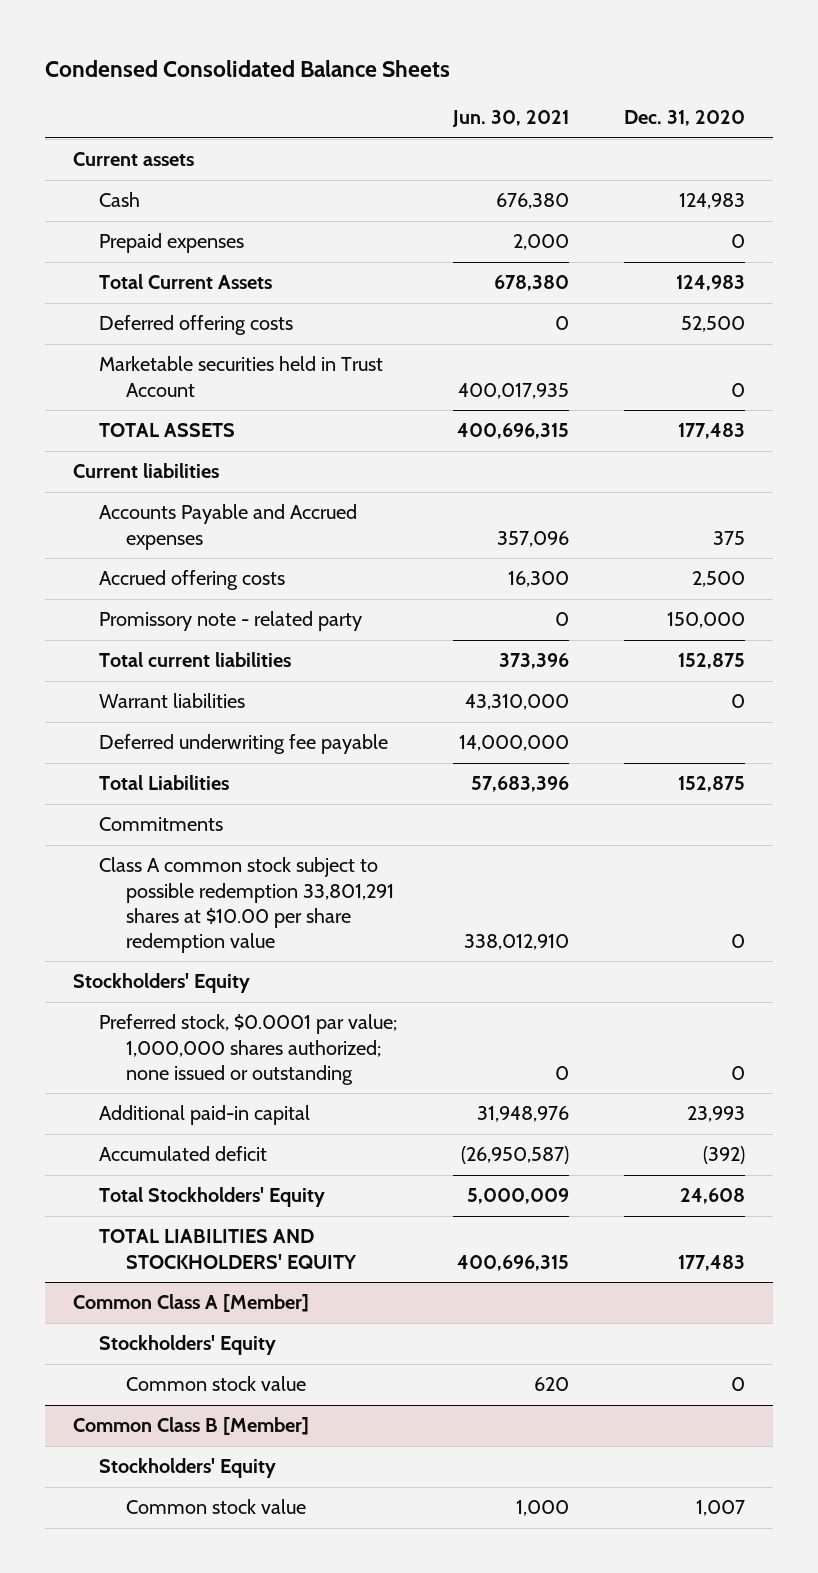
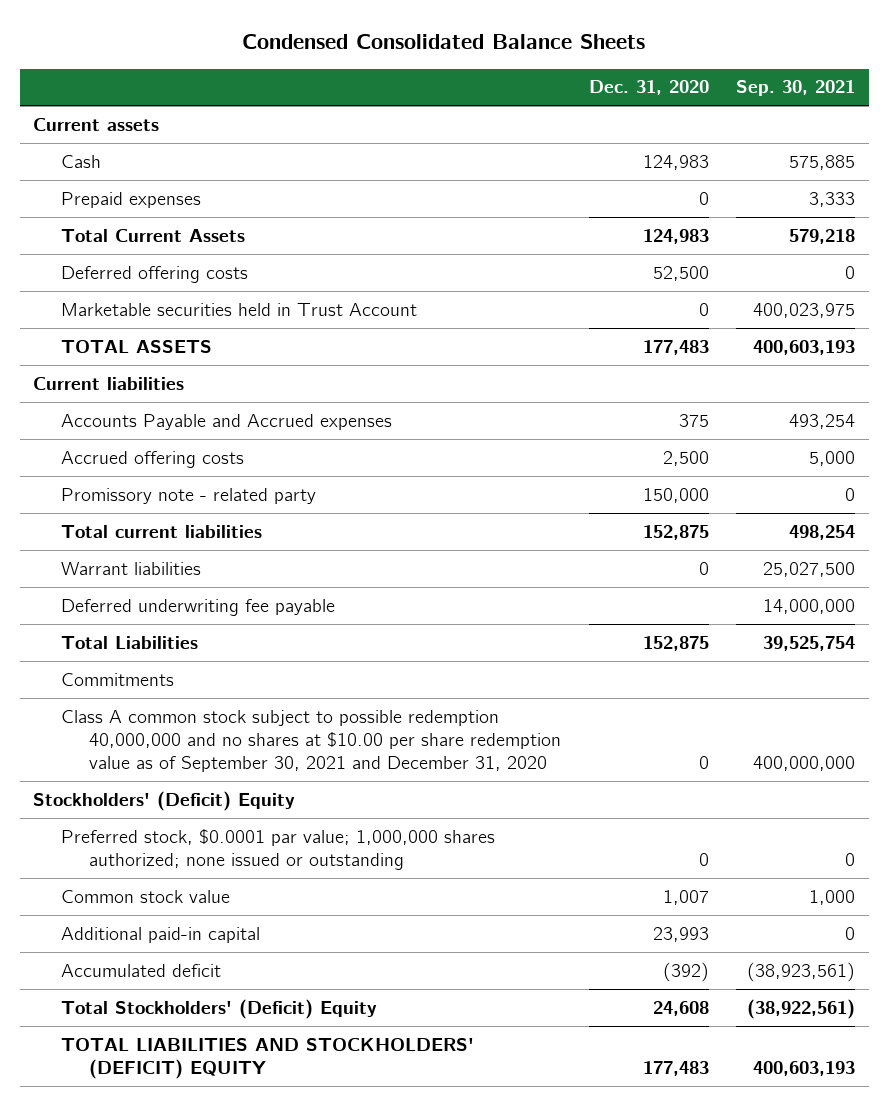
[451,110,569,128] Jun. 30, 2021 -> none
none -> [736,80,856,97] Sep. 30, 2021
[99,857,394,953] Class A common stock subject to possible redemption 33,801,291 shares at $10.00 per share redemption value -> [61,709,562,773] Class A common stock subject to possible redemption 40,000,000 and no shares at $10.00 per share redemption value as of September 30, 2021 and December 31, 2020
[73,973,251,994] Stockholders' Equity -> [33,790,296,811] Stockholders' (Deficit) Equity
none -> [61,889,231,903] Common stock value
[73,1294,310,1313] Common Class A [Member] -> none
[99,1335,277,1356] Stockholders' Equity -> none
[125,1376,306,1392] Common stock value -> none
[73,1417,310,1436] Common Class B [Member] -> none
[99,1458,277,1479] Stockholders' Equity -> none
[125,1499,306,1515] Common stock value -> none
[99,1187,326,1208] Total Stockholders' Equity -> [61,998,378,1019] Total Stockholders' (Deficit) Equity
[99,1229,357,1269] TOTAL LIABILITIES AND STOCKHOLDERS' EQUITY -> [61,1037,475,1080] TOTAL LIABILITIES AND STOCKHOLDERS' (DEFICIT) EQUITY

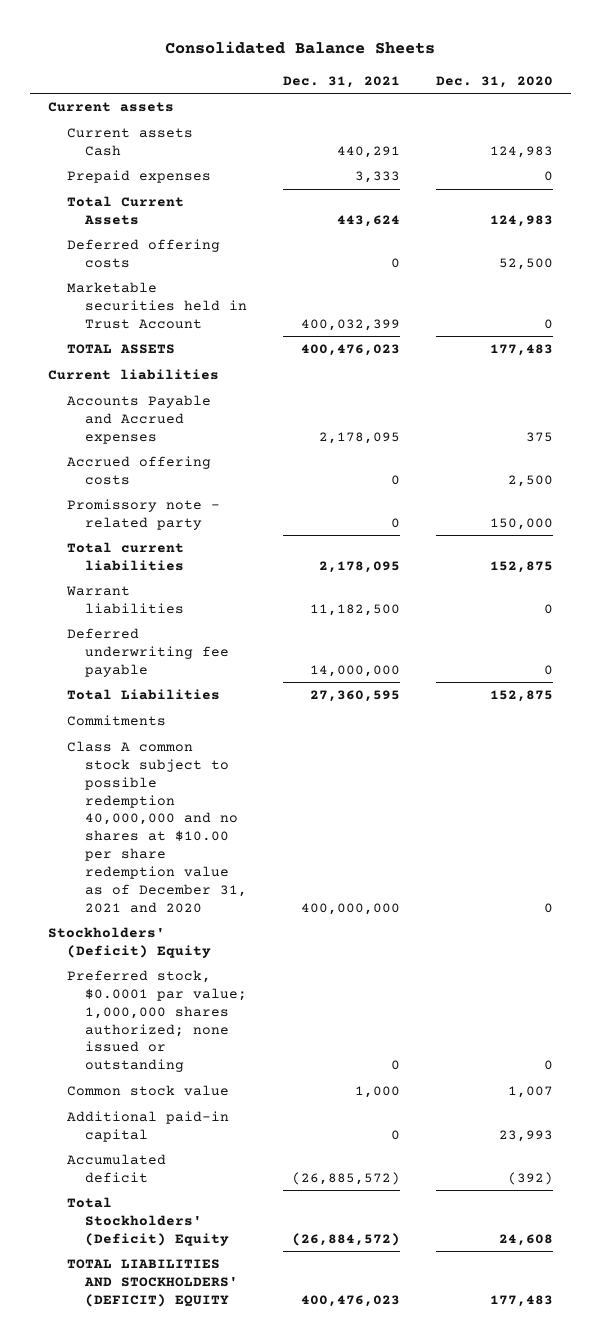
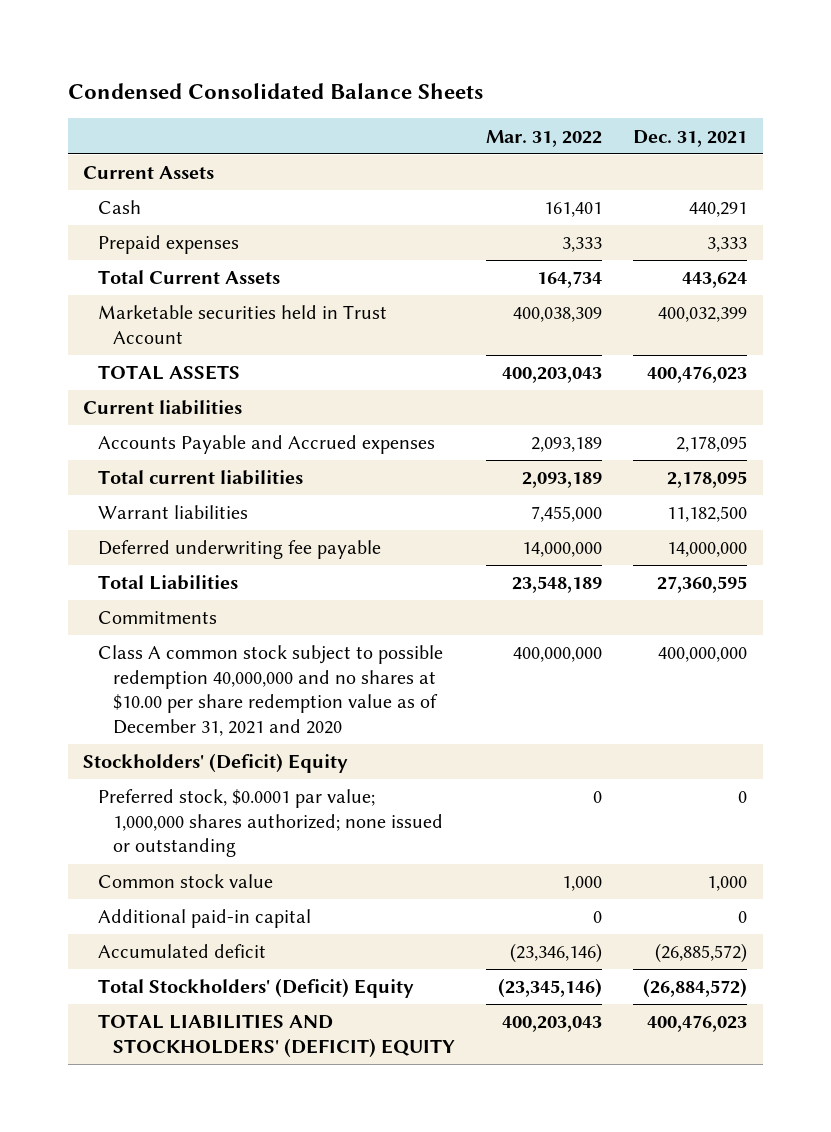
[165,40,436,54] Consolidated Balance Sheets -> [67,82,483,99] Condensed Consolidated Balance Sheets
[435,75,553,88] Dec. 31, 2020 -> none
none -> [486,129,603,147] Mar. 31, 2022
[47,102,174,113] Current assets -> [83,166,215,180] Current Assets
[66,128,193,156] Current assets Cash -> [98,200,142,215] Cash
[66,239,220,268] Deferred offering costs -> none
[66,456,211,485] Accrued offering costs -> none
[66,499,220,530] Promissory note - related party -> none

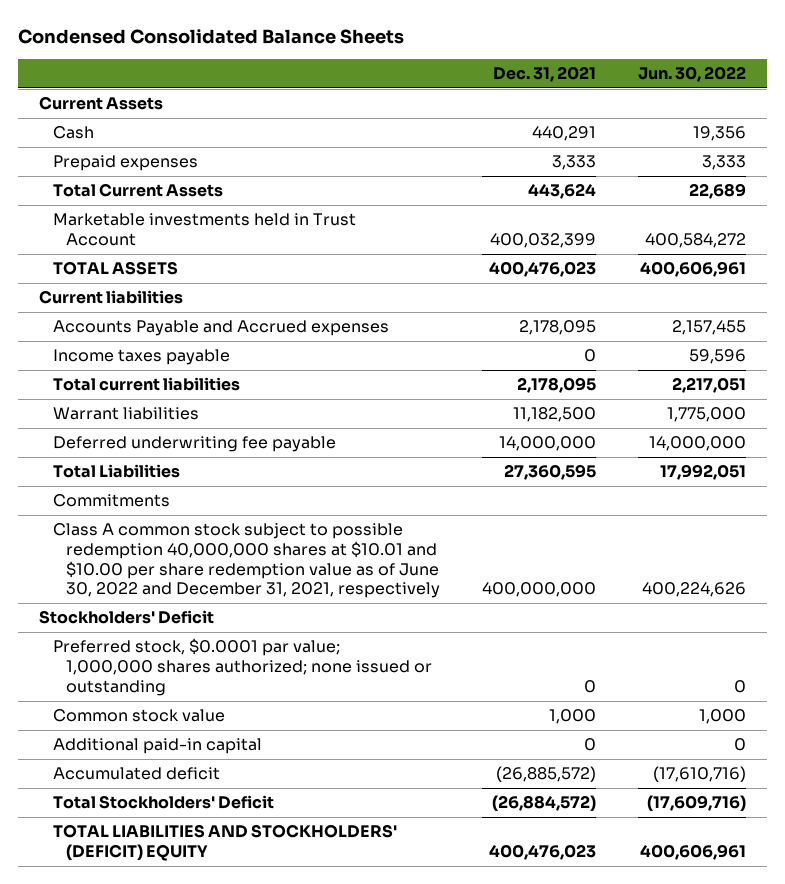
[486,129,603,147] Mar. 31, 2022 -> none
none -> [637,65,746,82] Jun. 30, 2022
[98,305,388,344] Marketable securities held in Trust Account -> [52,213,356,247] Marketable investments held in Trust Account
none -> [52,349,230,366] Income taxes payable
[98,645,444,736] Class A common stock subject to possible redemption 40,000,000 and no shares at $10.00 per share redemption value as of December 31, 2021 and 2020 -> [52,523,440,599] Class A common stock subject to possible redemption 40,000,000 shares at $10.01 and $10.00 per share redemption value as of June 30, 2022 and December 31, 2021, respectively
[83,753,349,774] Stockholders' (Deficit) Equity -> [39,610,215,625] Stockholders' Deficit
[98,978,415,999] Total Stockholders' (Deficit) Equity -> [52,795,274,810] Total Stockholders' Deficit

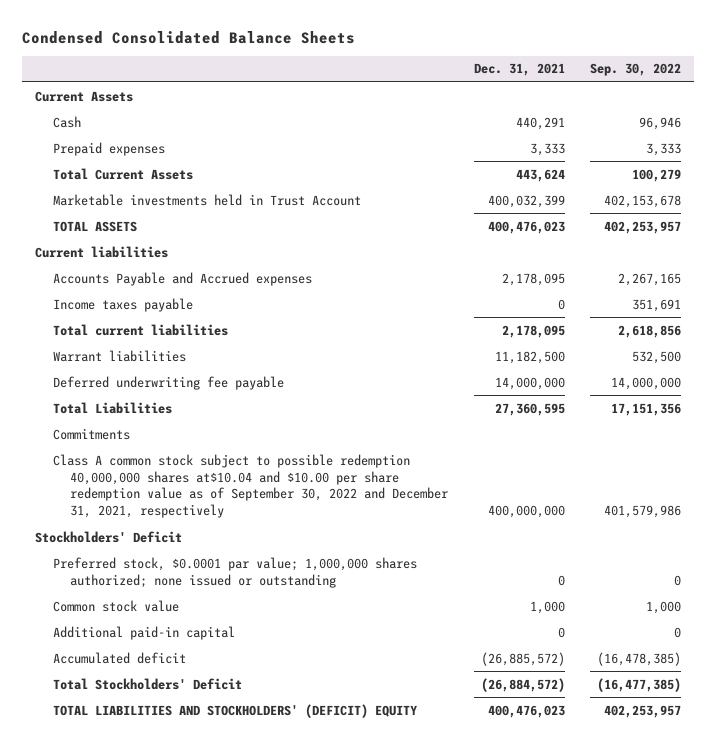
[637,65,746,82] Jun. 30, 2022 -> none
none -> [590,63,682,77] Sep. 30, 2022
[52,523,440,599] Class A common stock subject to possible redemption 40,000,000 shares at $10.01 and $10.00 per share redemption value as of June 30, 2022 and December 31, 2021, respectively -> [52,453,449,519] Class A common stock subject to possible redemption 40,000,000 shares at$10.04 and $10.00 per share redemption value as of September 30, 2022 and December 31, 2021, respectively

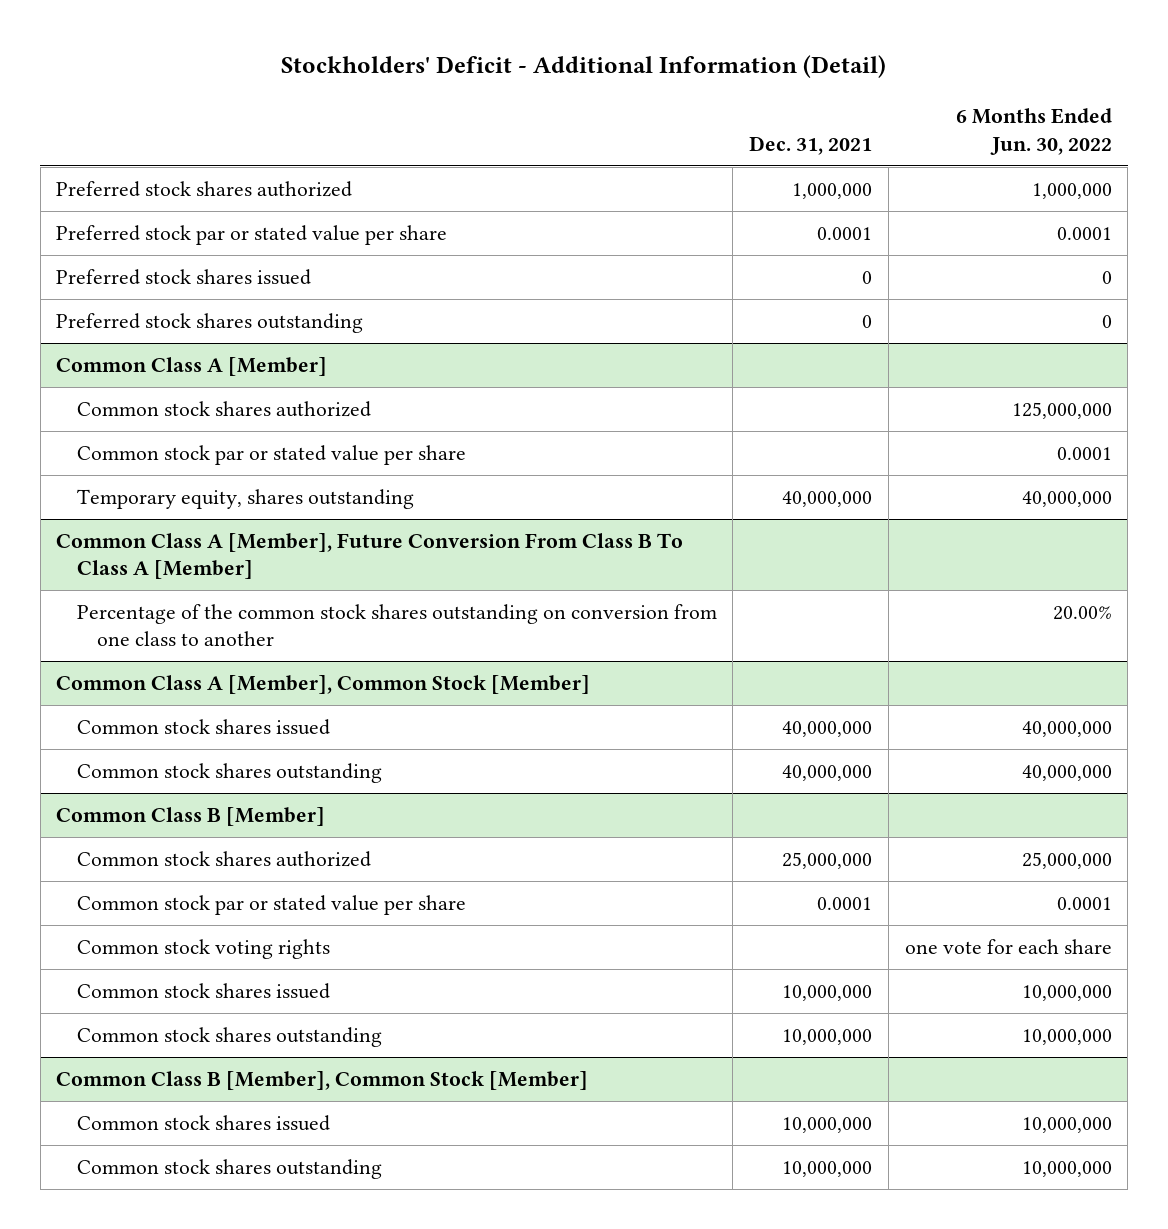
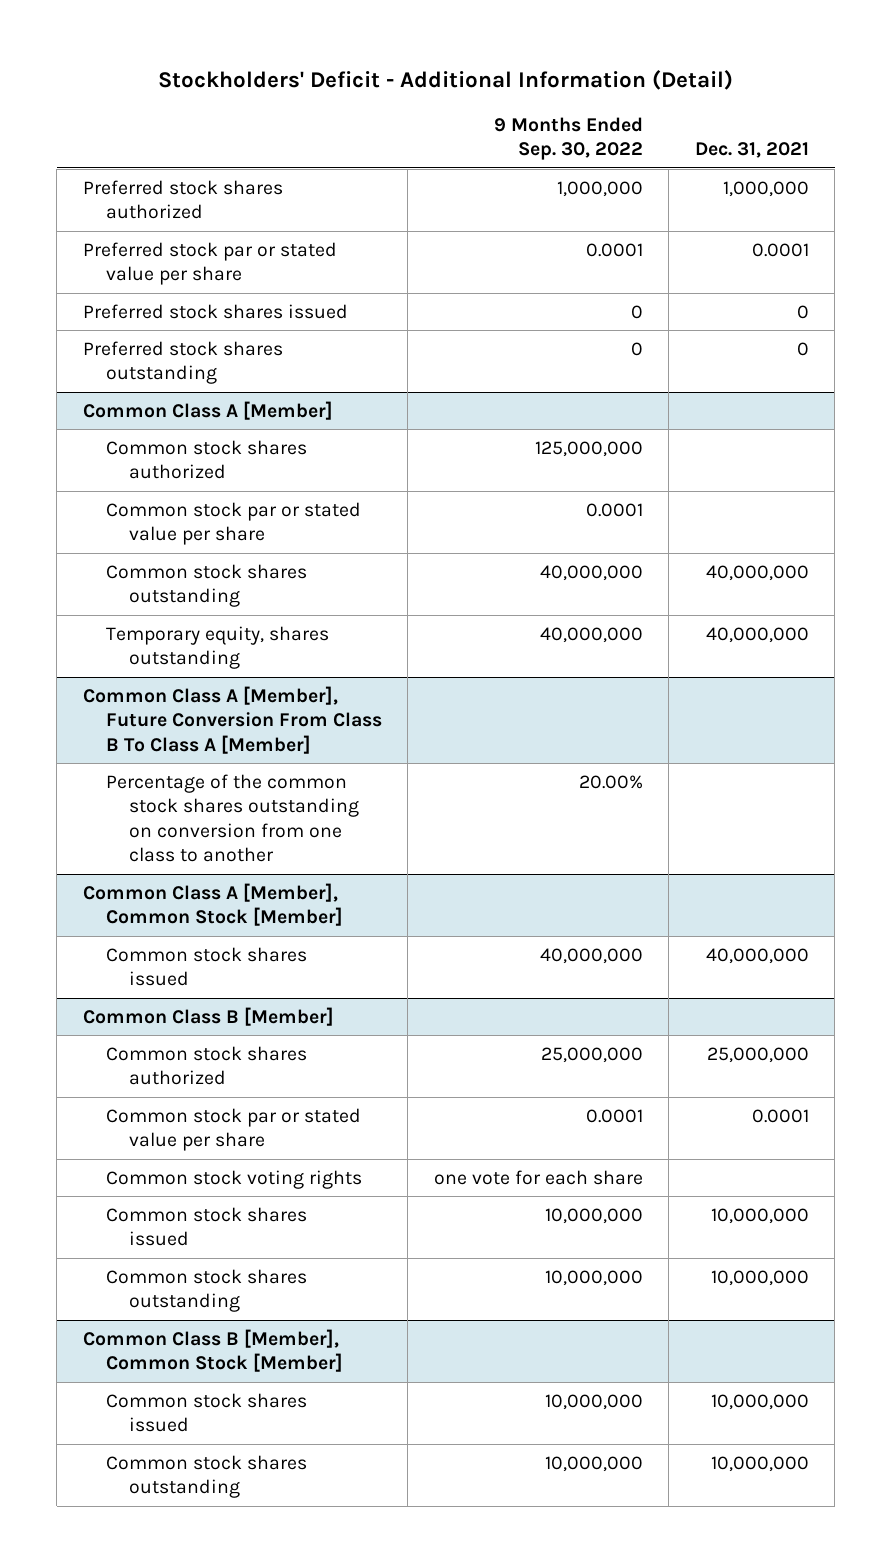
[955,108,1112,155] 6 Months Ended Jun. 30, 2022 -> none
none -> [493,116,643,161] 9 Months Ended Sep. 30, 2022
none -> [105,563,307,608] Common stock shares outstanding
[76,762,382,783] Common stock shares outstanding -> none

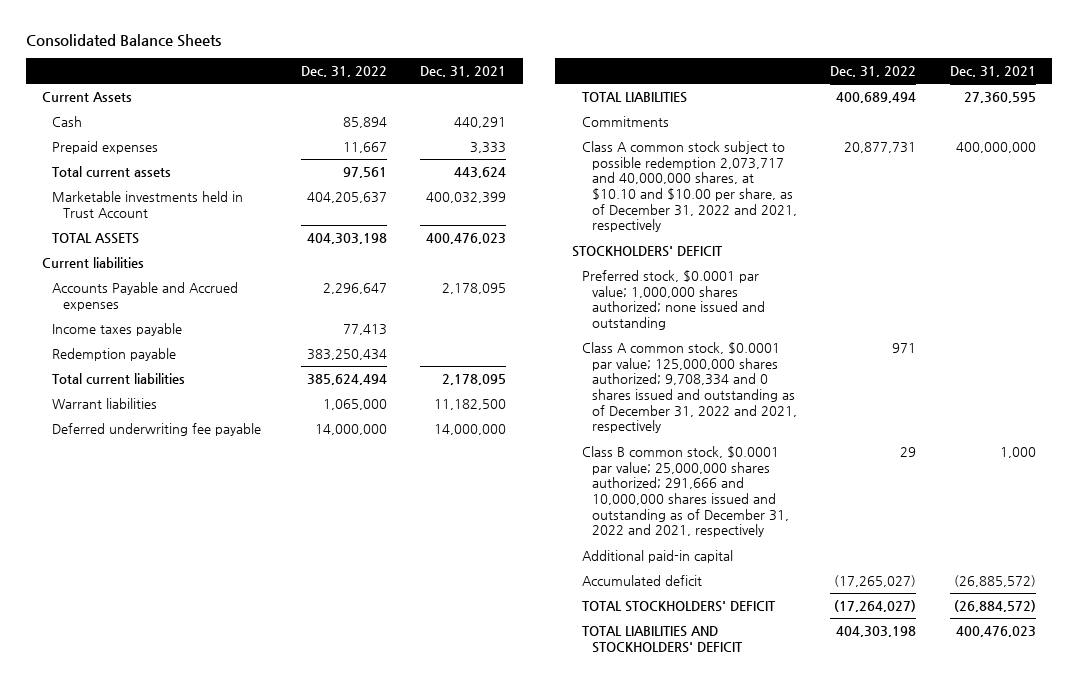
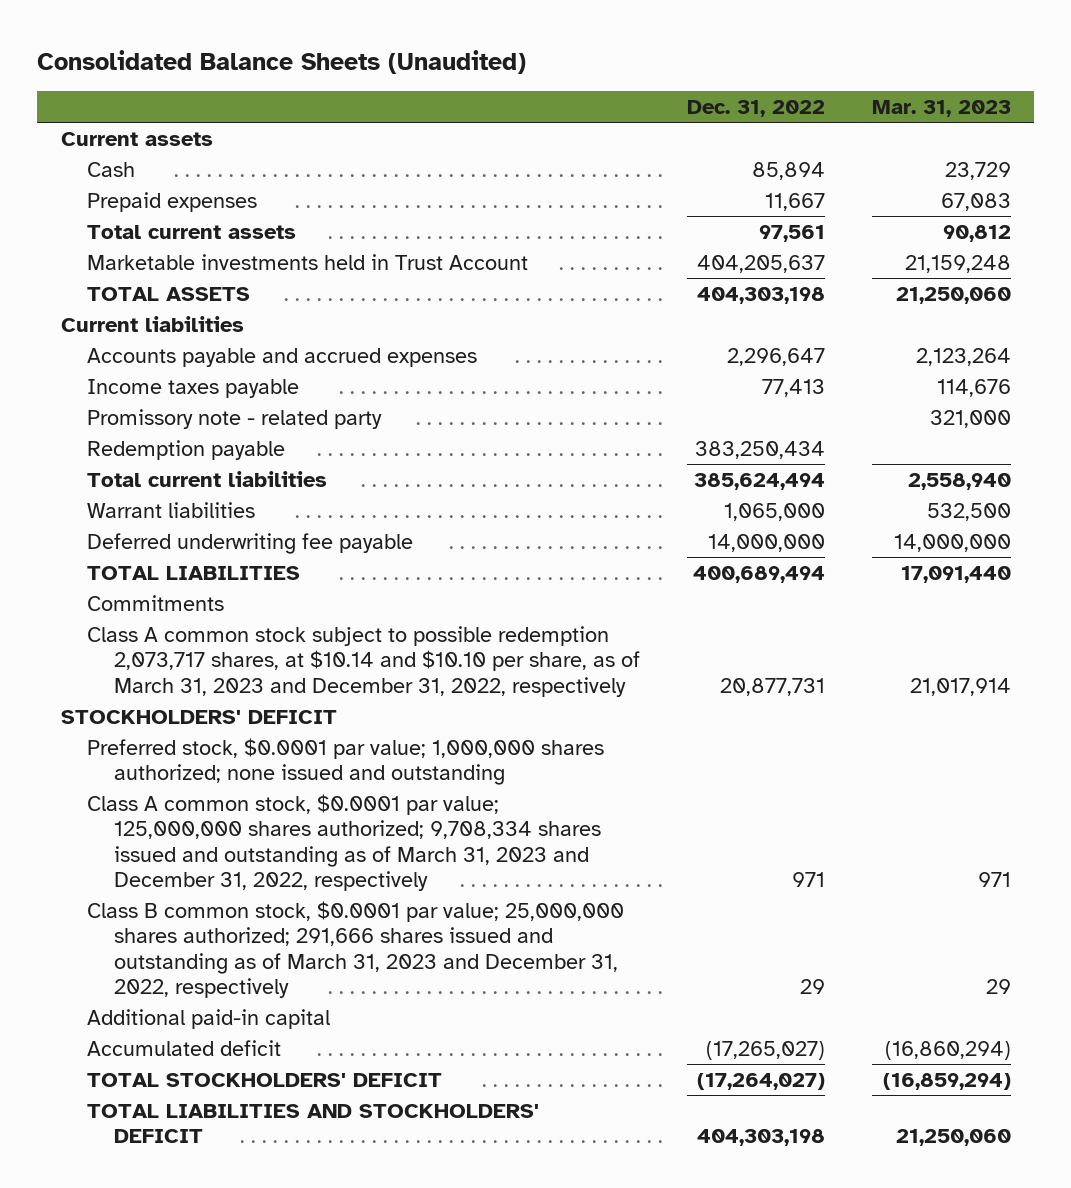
[25,34,221,48] Consolidated Balance Sheets -> [37,50,527,75] Consolidated Balance Sheets (Unaudited)
[420,66,507,78] Dec. 31, 2021 -> none
none -> [871,100,1011,118] Mar. 31, 2023
[42,92,133,103] Current Assets -> [60,131,213,146] Current assets
[52,282,239,311] Accounts Payable and Accrued expenses -> [87,347,478,367] Accounts payable and accrued expenses
none -> [87,408,383,429] Promissory note - related party
[581,141,797,233] Class A common stock subject to possible redemption 2,073,717 and 40,000,000 shares, at $10.10 and $10.00 per share, as of December 31, 2022 and 2021, respectively -> [87,625,640,697] Class A common stock subject to possible redemption 2,073,717 shares, at $10.14 and $10.10 per share, as of March 31, 2023 and December 31, 2022, respectively
[581,342,797,434] Class A common stock, $0.0001 par value; 125,000,000 shares authorized; 9,708,334 and 0 shares issued and outstanding as of December 31, 2022 and 2021, respectively -> [87,793,601,892] Class A common stock, $0.0001 par value; 125,000,000 shares authorized; 9,708,334 shares issued and outstanding as of March 31, 2023 and December 31, 2022, respectively
[581,446,789,538] Class B common stock, $0.0001 par value; 25,000,000 shares authorized; 291,666 and 10,000,000 shares issued and outstanding as of December 31, 2022 and 2021, respectively -> [87,900,625,999] Class B common stock, $0.0001 par value; 25,000,000 shares authorized; 291,666 shares issued and outstanding as of March 31, 2023 and December 31, 2022, respectively

